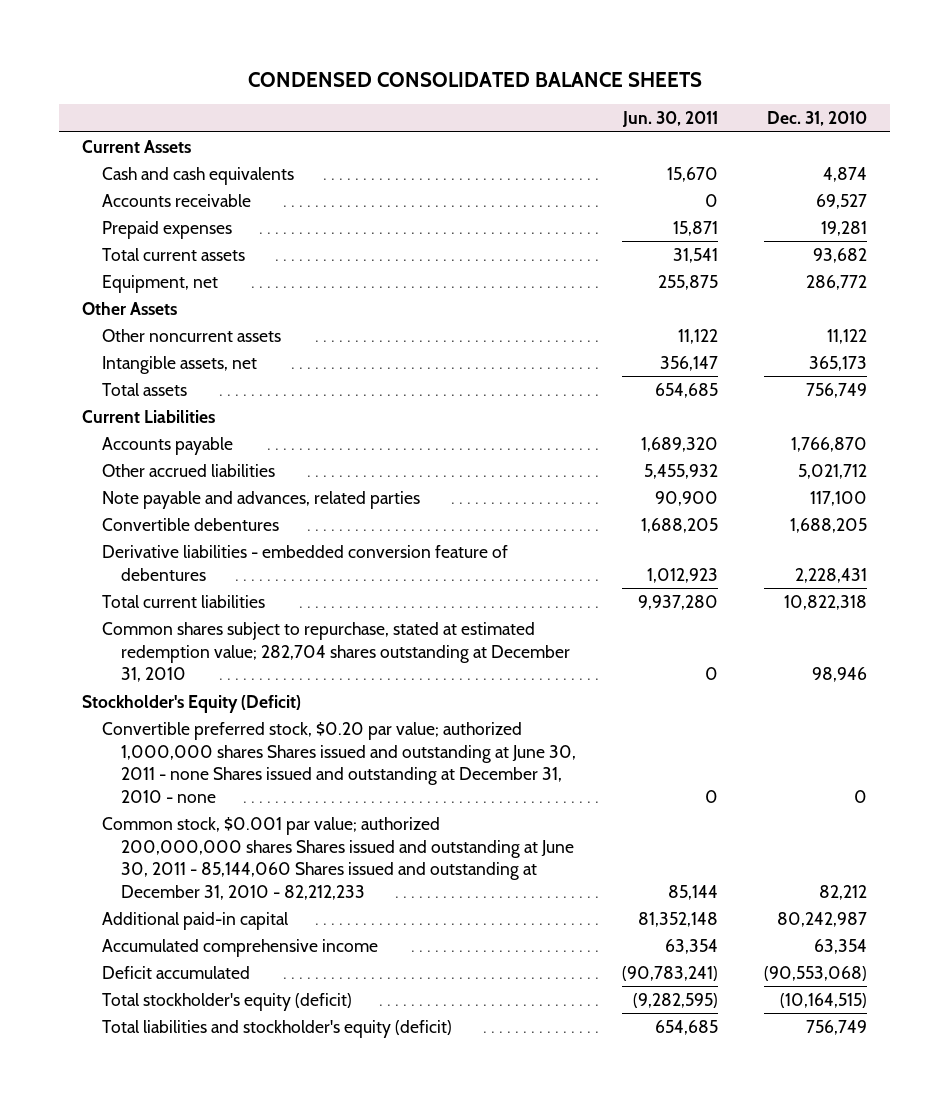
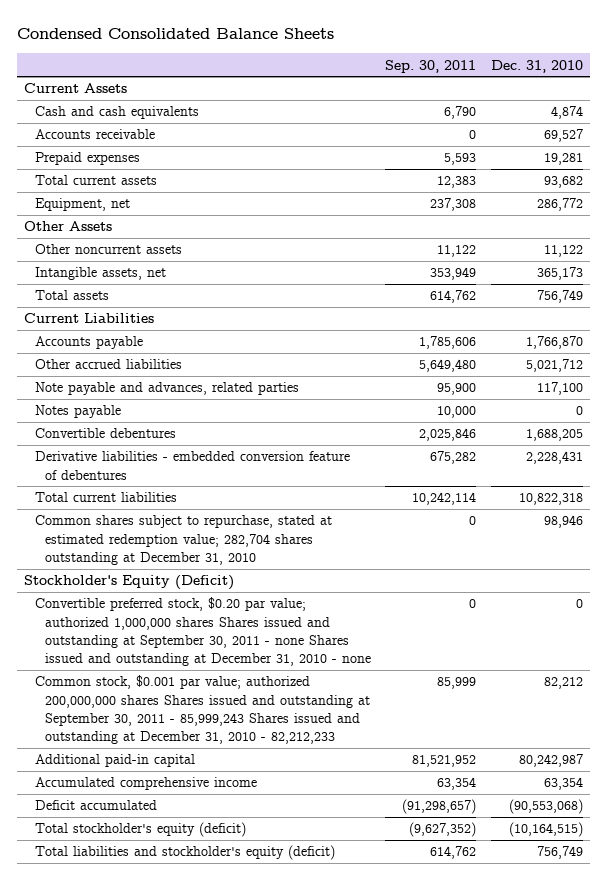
[247,71,702,87] CONDENSED CONSOLIDATED BALANCE SHEETS -> [17,28,335,40] Condensed Consolidated Balance Sheets
[621,111,718,128] Jun. 30, 2011 -> none
none -> [385,59,477,73] Sep. 30, 2011
none -> [34,405,121,419] Notes payable
[101,721,576,803] Convertible preferred stock, $0.20 par value; authorized 1,000,000 shares Shares issued and outstanding at June 30, 2011 - none Shares issued and outstanding at December 31, 2010 - none -> [34,597,371,667] Convertible preferred stock, $0.20 par value; authorized 1,000,000 shares Shares issued and outstanding at September 30, 2011 - none Shares issued and outstanding at December 31, 2010 - none
[101,816,574,900] Common stock, $0.001 par value; authorized 200,000,000 shares Shares issued and outstanding at June 30, 2011 - 85,144,060 Shares issued and outstanding at December 31, 2010 - 82,212,233 -> [34,675,370,745] Common stock, $0.001 par value; authorized 200,000,000 shares Shares issued and outstanding at September 30, 2011 - 85,999,243 Shares issued and outstanding at December 31, 2010 - 82,212,233

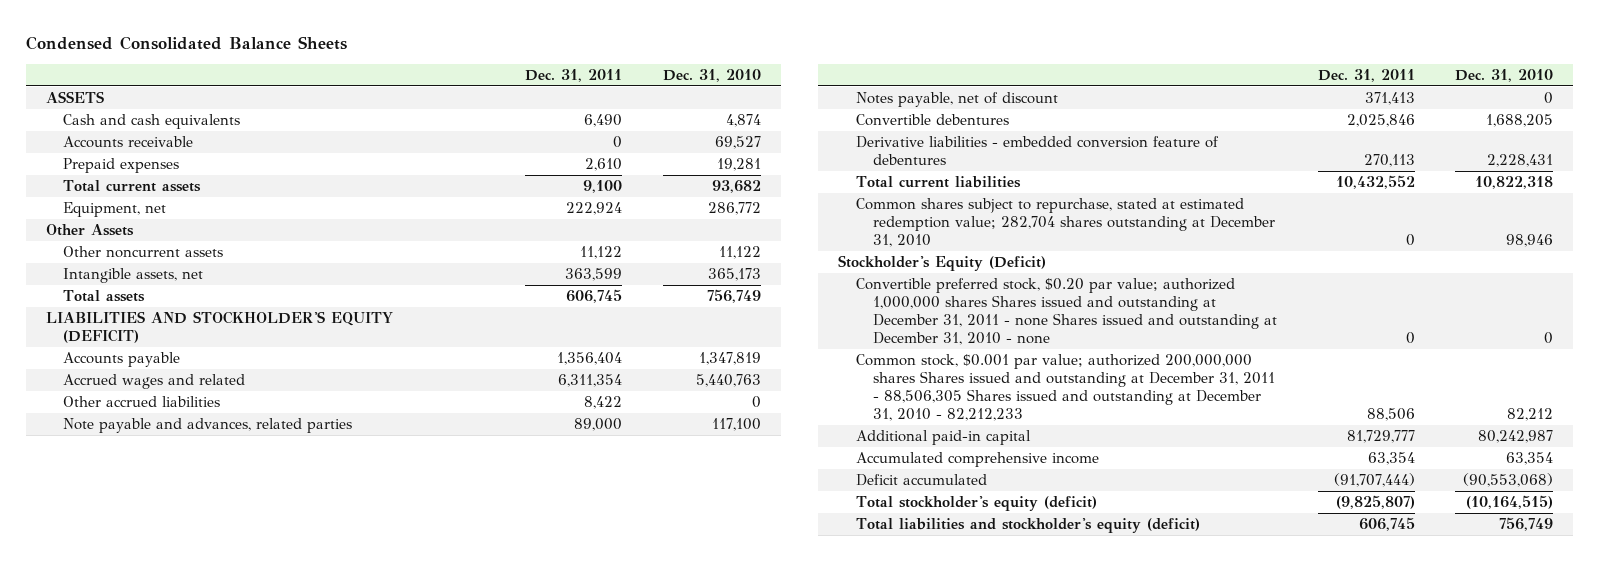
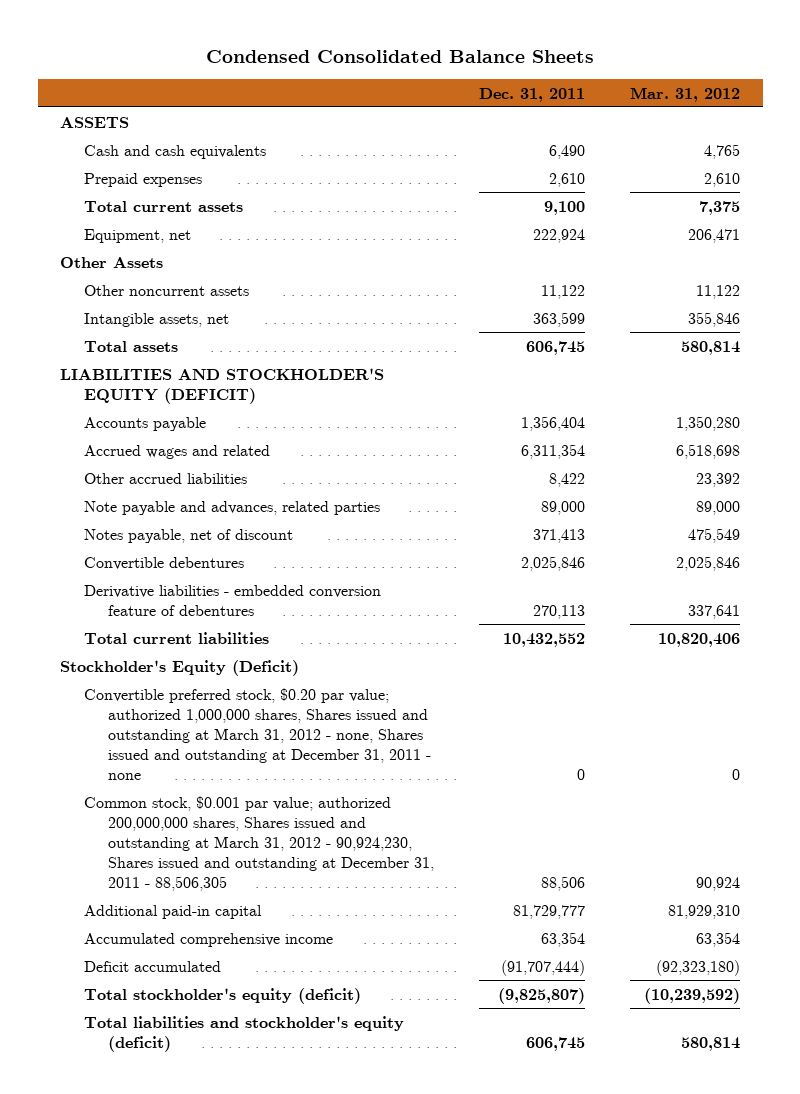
[662,68,761,82] Dec. 31, 2010 -> none
none -> [630,86,741,102] Mar. 31, 2012
[63,136,194,149] Accounts receivable -> none
[855,198,1276,247] Common shares subject to repurchase, stated at estimated redemption value; 282,704 shares outstanding at December 31, 2010 -> none
[855,278,1278,345] Convertible preferred stock, $0.20 par value; authorized 1,000,000 shares Shares issued and outstanding at December 31, 2011 - none Shares issued and outstanding at December 31, 2010 - none -> [84,687,432,781] Convertible preferred stock, $0.20 par value; authorized 1,000,000 shares, Shares issued and outstanding at March 31, 2012 - none, Shares issued and outstanding at December 31, 2011 - none
[855,354,1276,421] Common stock, $0.001 par value; authorized 200,000,000 shares Shares issued and outstanding at December 31, 2011 - 88,506,305 Shares issued and outstanding at December 31, 2010 - 82,212,233 -> [84,795,435,892] Common stock, $0.001 par value; authorized 200,000,000 shares, Shares issued and outstanding at March 31, 2012 - 90,924,230, Shares issued and outstanding at December 31, 2011 - 88,506,305

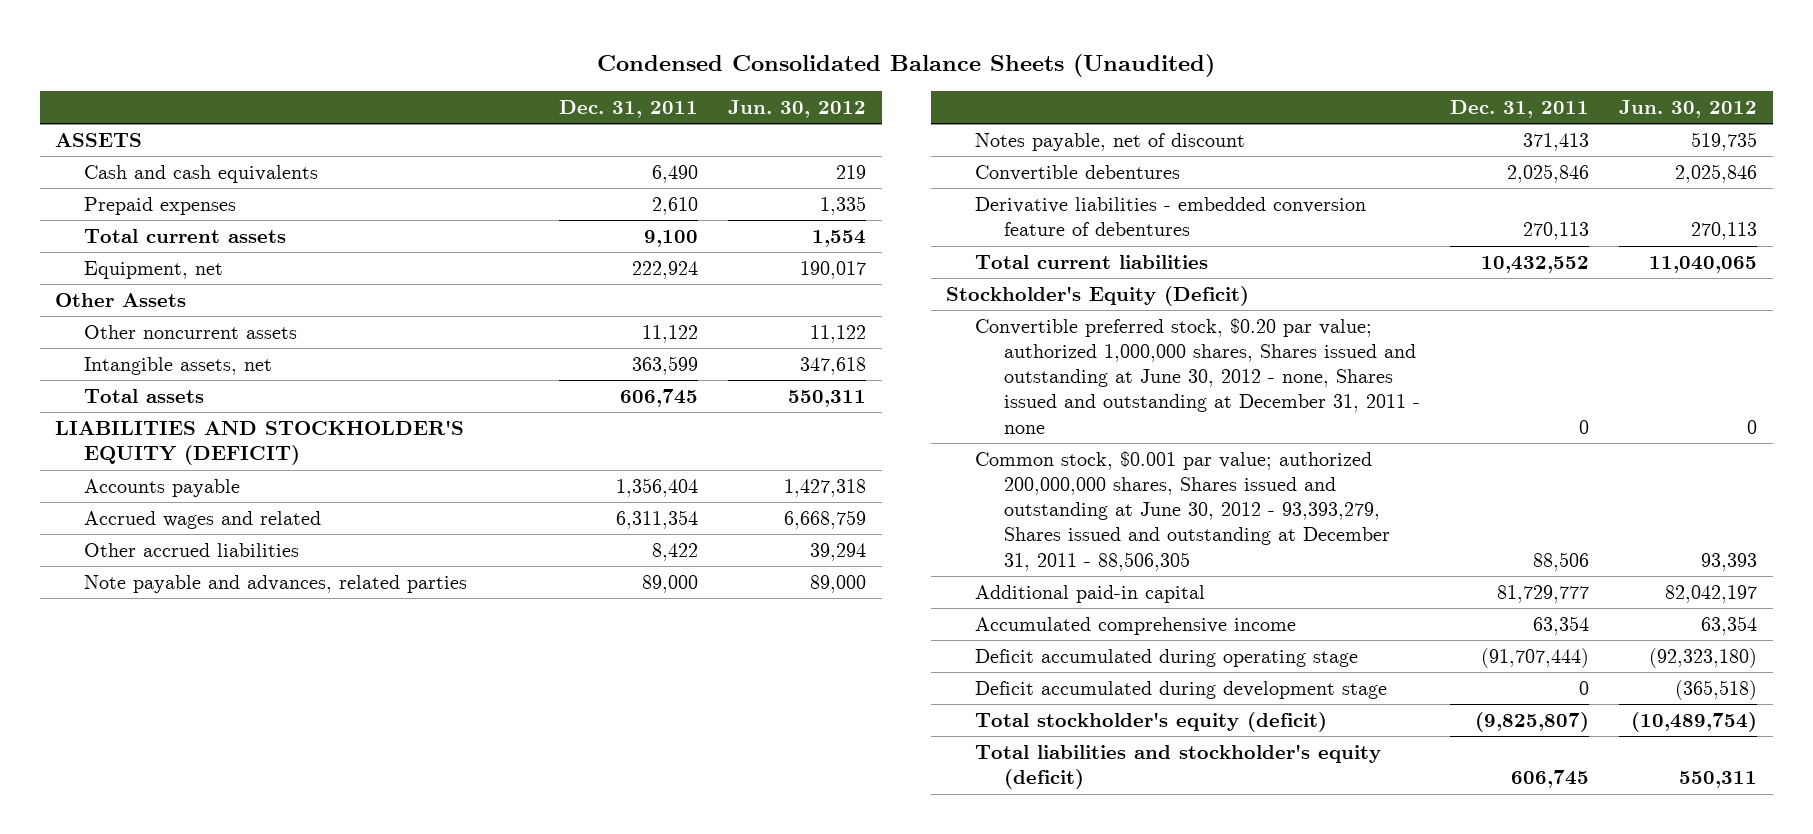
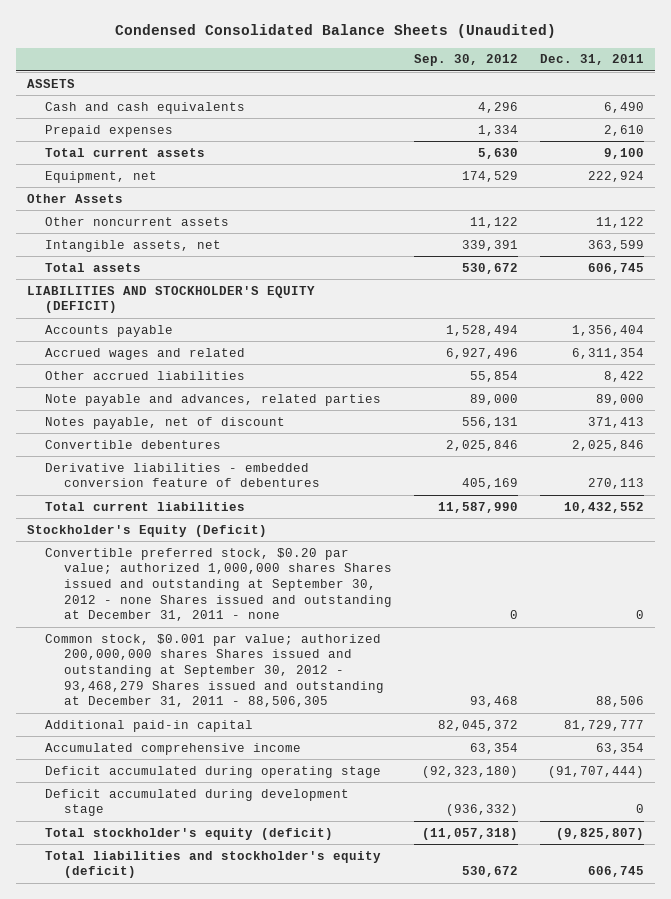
[728,99,867,118] Jun. 30, 2012 -> none
none -> [413,54,518,67] Sep. 30, 2012
[974,318,1420,434] Convertible preferred stock, $0.20 par value; authorized 1,000,000 shares, Shares issued and outstanding at June 30, 2012 - none, Shares issued and outstanding at December 31, 2011 - none -> [45,547,392,622] Convertible preferred stock, $0.20 par value; authorized 1,000,000 shares Shares issued and outstanding at September 30, 2012 - none Shares issued and outstanding at December 31, 2011 - none
[974,451,1390,571] Common stock, $0.001 par value; authorized 200,000,000 shares, Shares issued and outstanding at June 30, 2012 - 93,393,279, Shares issued and outstanding at December 31, 2011 - 88,506,305 -> [45,633,384,708] Common stock, $0.001 par value; authorized 200,000,000 shares Shares issued and outstanding at September 30, 2012 - 93,468,279 Shares issued and outstanding at December 31, 2011 - 88,506,305

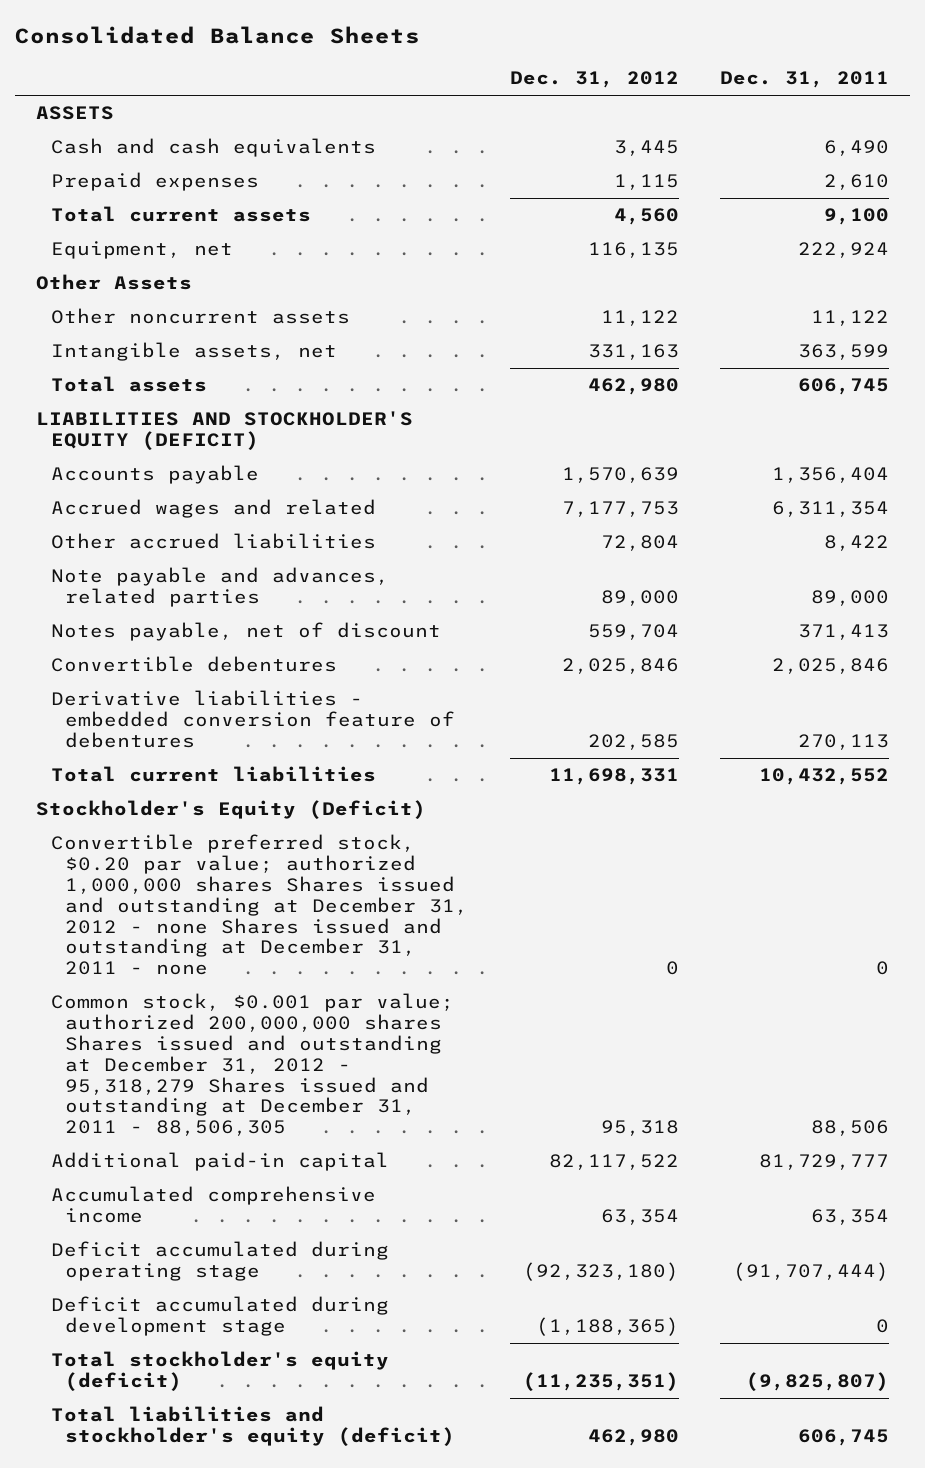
[114,24,556,39] Condensed Consolidated Balance Sheets (Unaudited) -> [15,25,421,44] Consolidated Balance Sheets
[413,54,518,67] Sep. 30, 2012 -> none
none -> [509,71,679,89] Dec. 31, 2012
[45,547,392,622] Convertible preferred stock, $0.20 par value; authorized 1,000,000 shares Shares issued and outstanding at September 30, 2012 - none Shares issued and outstanding at December 31, 2011 - none -> [50,834,469,976] Convertible preferred stock, $0.20 par value; authorized 1,000,000 shares Shares issued and outstanding at December 31, 2012 - none Shares issued and outstanding at December 31, 2011 - none
[45,633,384,708] Common stock, $0.001 par value; authorized 200,000,000 shares Shares issued and outstanding at September 30, 2012 - 93,468,279 Shares issued and outstanding at December 31, 2011 - 88,506,305 -> [50,993,454,1137] Common stock, $0.001 par value; authorized 200,000,000 shares Shares issued and outstanding at December 31, 2012 - 95,318,279 Shares issued and outstanding at December 31, 2011 - 88,506,305

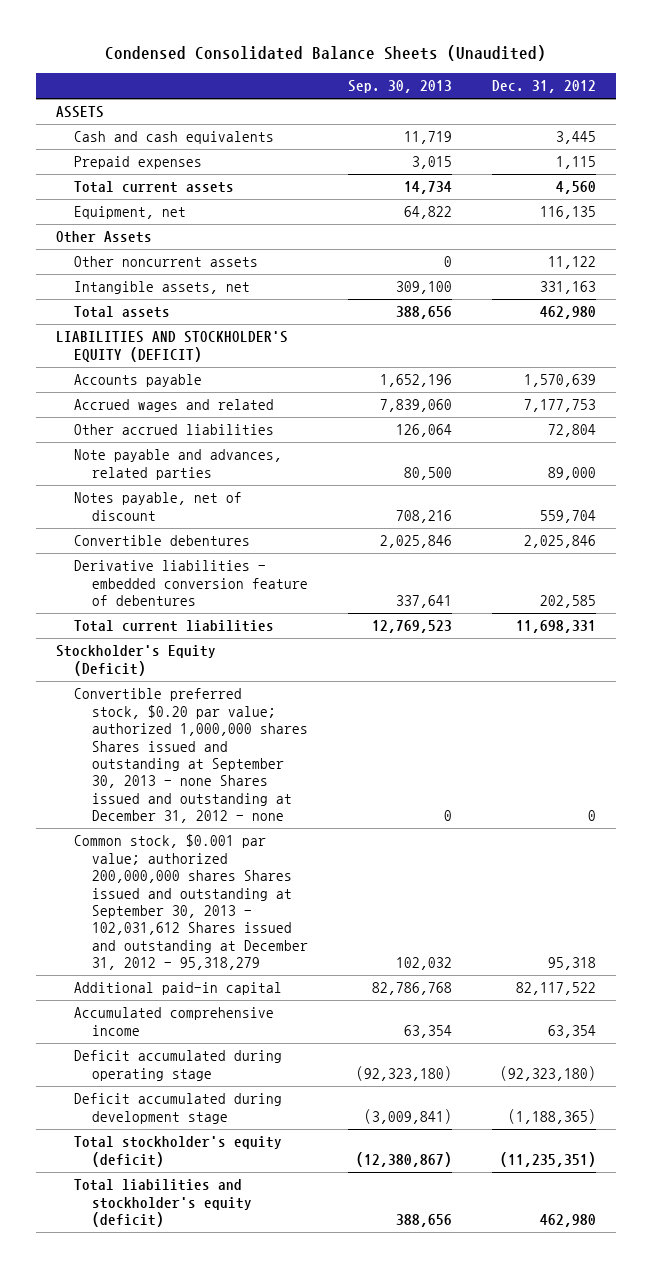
[15,25,421,44] Consolidated Balance Sheets -> [104,45,546,62] Condensed Consolidated Balance Sheets (Unaudited)
[720,71,890,89] Dec. 31, 2011 -> none
none -> [347,80,452,94] Sep. 30, 2013
[50,834,469,976] Convertible preferred stock, $0.20 par value; authorized 1,000,000 shares Shares issued and outstanding at December 31, 2012 - none Shares issued and outstanding at December 31, 2011 - none -> [73,688,308,824] Convertible preferred stock, $0.20 par value; authorized 1,000,000 shares Shares issued and outstanding at September 30, 2013 - none Shares issued and outstanding at December 31, 2012 - none
[50,993,454,1137] Common stock, $0.001 par value; authorized 200,000,000 shares Shares issued and outstanding at December 31, 2012 - 95,318,279 Shares issued and outstanding at December 31, 2011 - 88,506,305 -> [73,834,308,971] Common stock, $0.001 par value; authorized 200,000,000 shares Shares issued and outstanding at September 30, 2013 - 102,031,612 Shares issued and outstanding at December 31, 2012 - 95,318,279

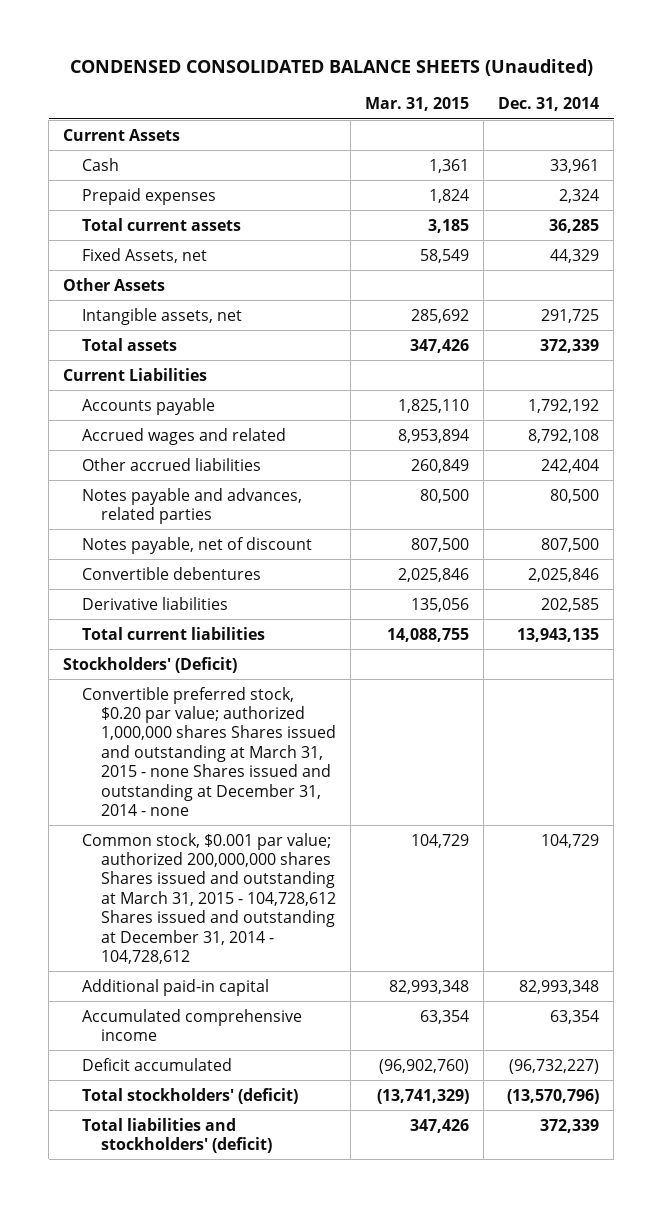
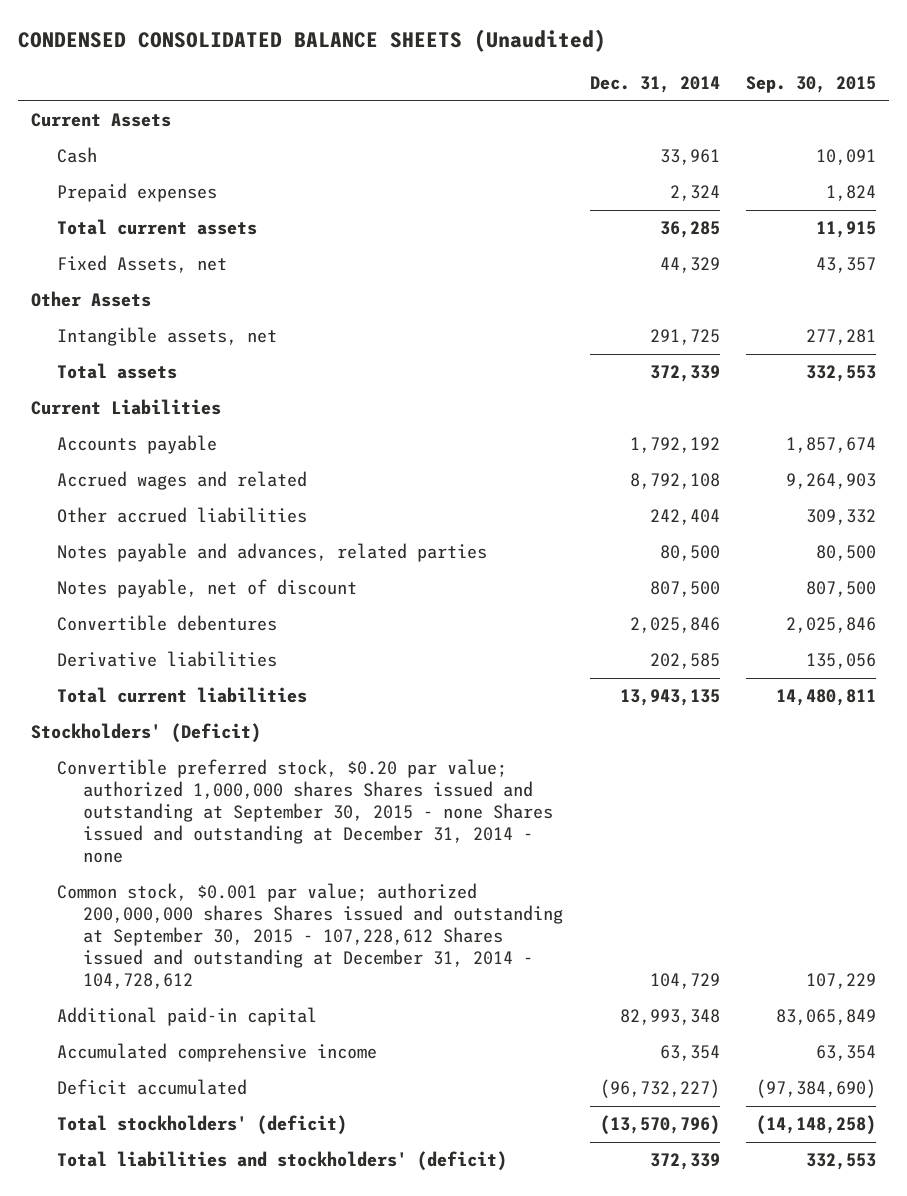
[364,97,469,112] Mar. 31, 2015 -> none
none -> [745,76,876,94] Sep. 30, 2015
[82,686,336,816] Convertible preferred stock, $0.20 par value; authorized 1,000,000 shares Shares issued and outstanding at March 31, 2015 - none Shares issued and outstanding at December 31, 2014 - none -> [57,759,554,864] Convertible preferred stock, $0.20 par value; authorized 1,000,000 shares Shares issued and outstanding at September 30, 2015 - none Shares issued and outstanding at December 31, 2014 - none
[82,832,336,964] Common stock, $0.001 par value; authorized 200,000,000 shares Shares issued and outstanding at March 31, 2015 - 104,728,612 Shares issued and outstanding at December 31, 2014 - 104,728,612 -> [57,883,564,990] Common stock, $0.001 par value; authorized 200,000,000 shares Shares issued and outstanding at September 30, 2015 - 107,228,612 Shares issued and outstanding at December 31, 2014 - 104,728,612

